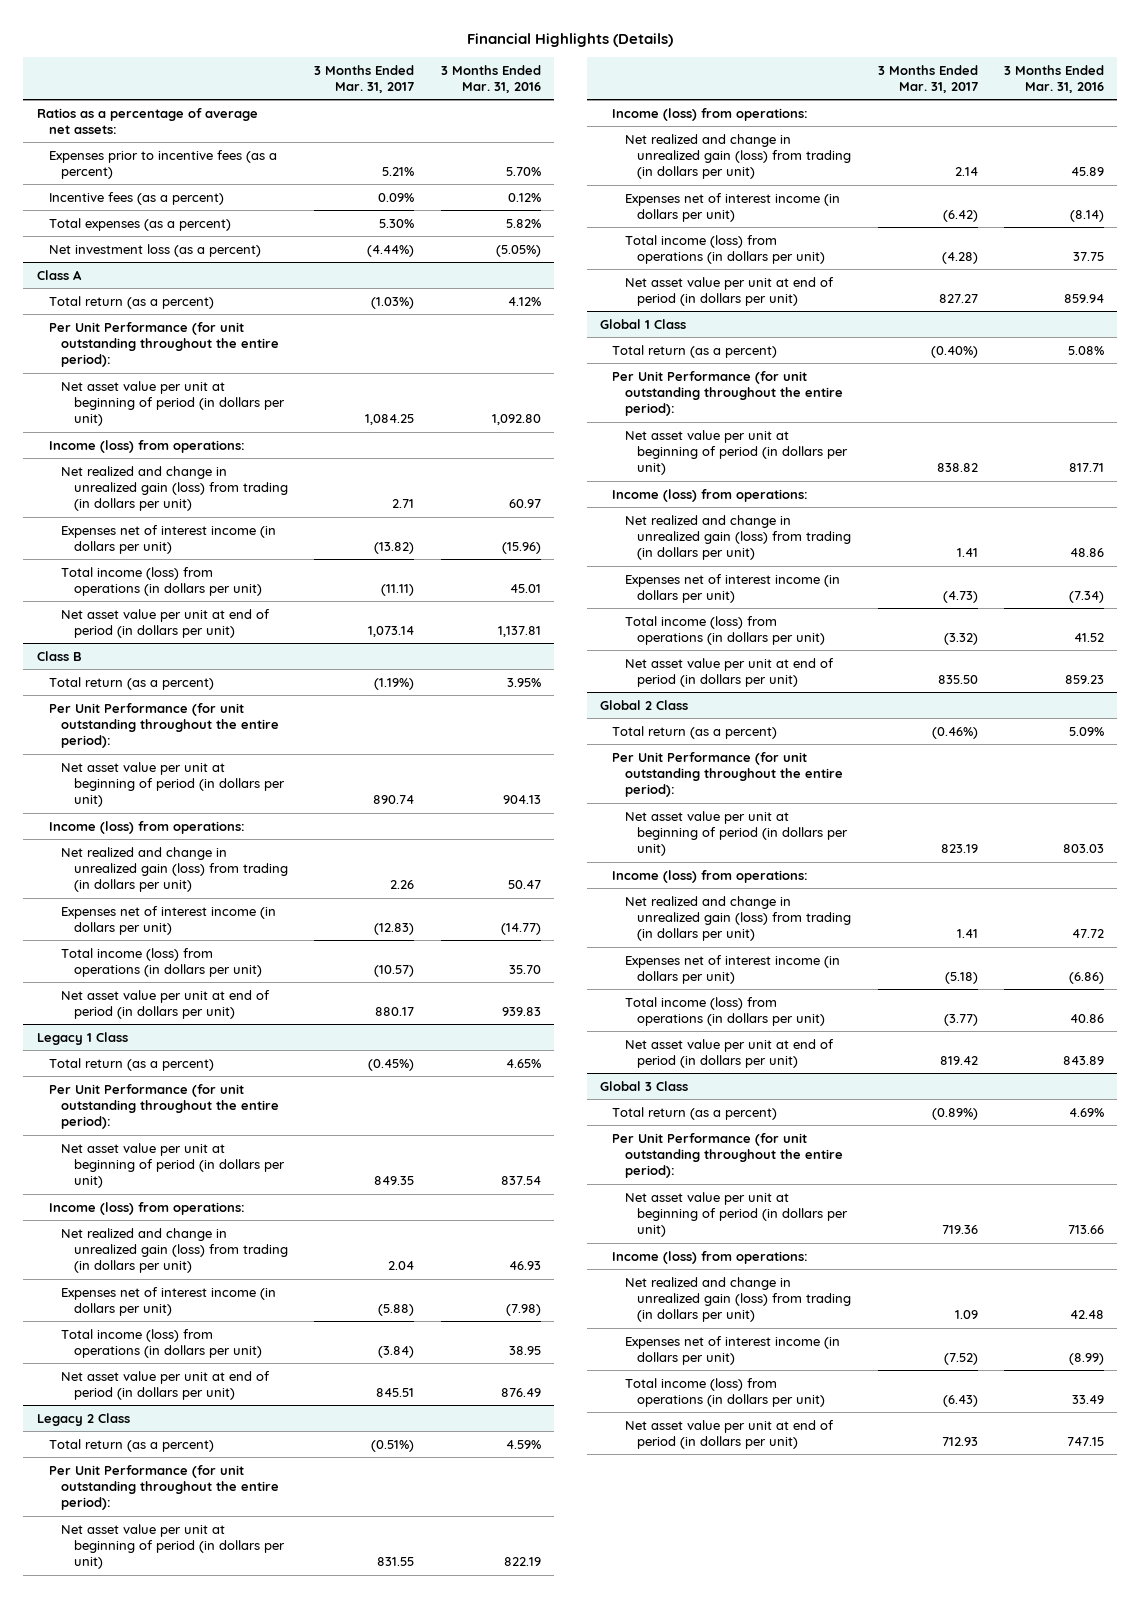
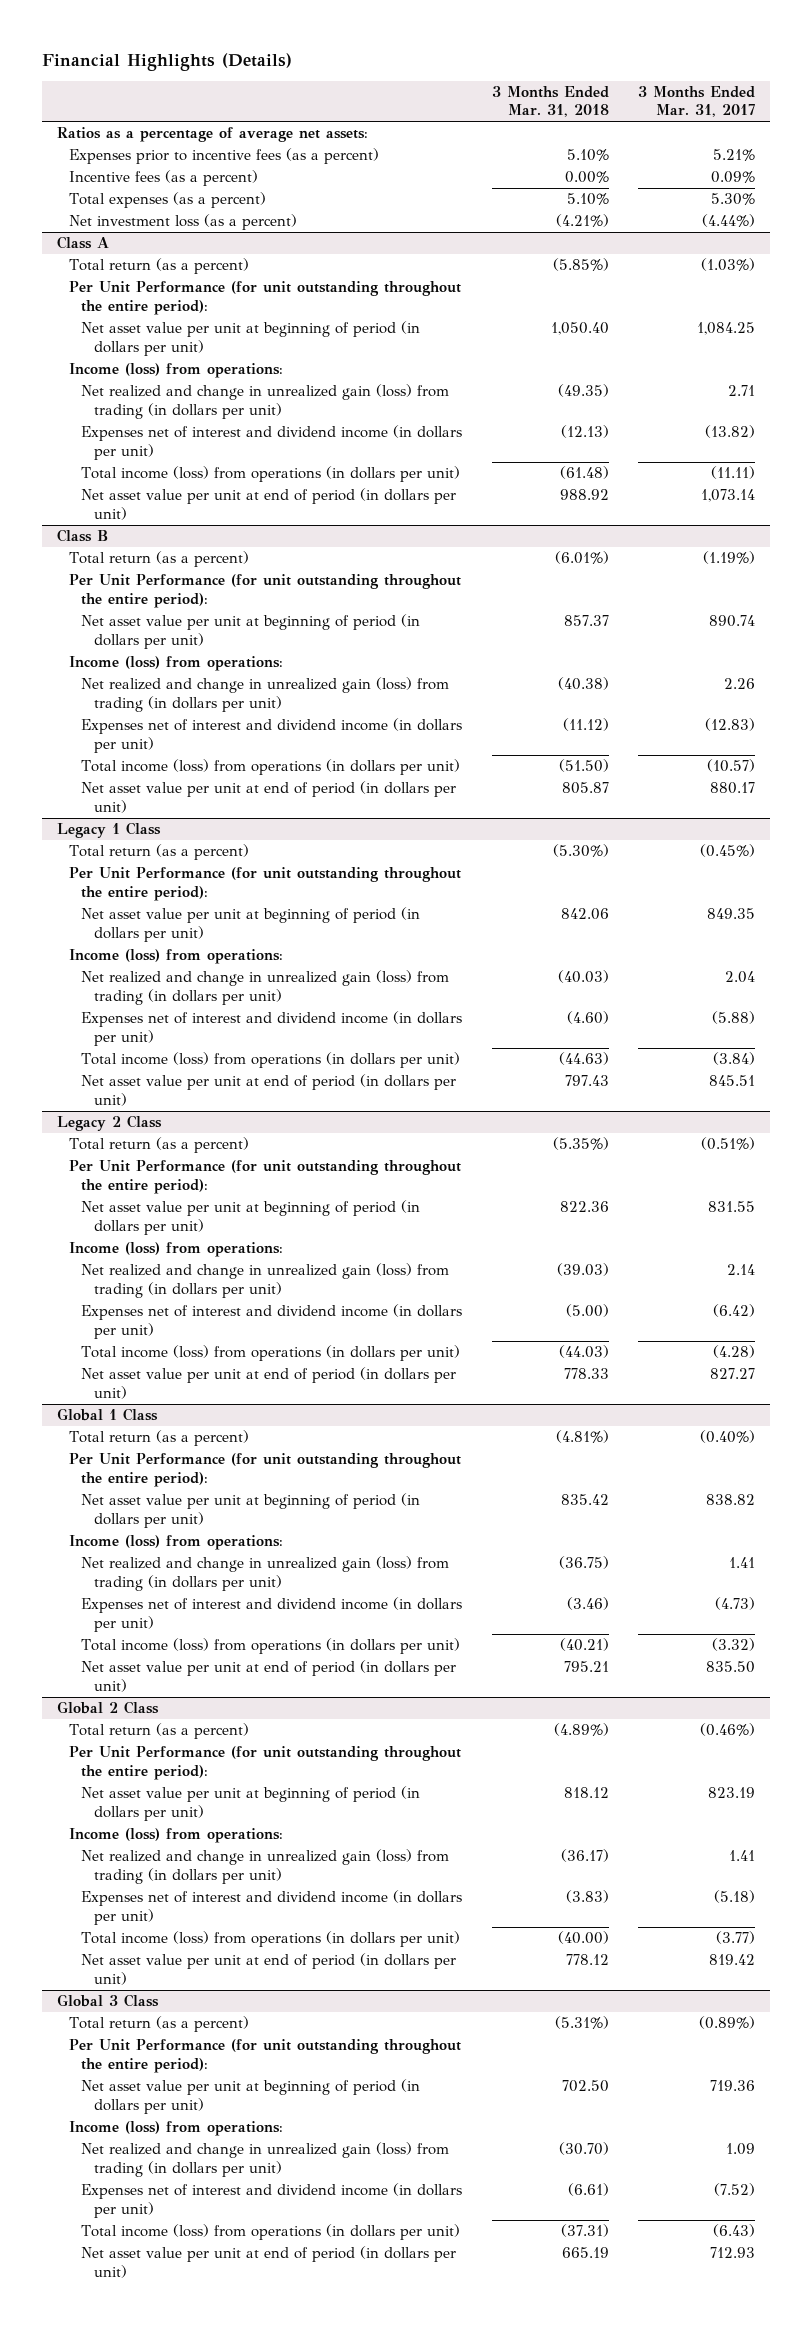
[440,64,541,93] 3 Months Ended Mar. 31, 2016 -> none
none -> [491,86,609,118] 3 Months Ended Mar. 31, 2018
[61,524,277,555] Expenses net of interest income (in dollars per unit) -> [81,425,463,460] Expenses net of interest and dividend income (in dollars per unit)
[61,905,277,936] Expenses net of interest income (in dollars per unit) -> [81,718,463,753] Expenses net of interest and dividend income (in dollars per unit)
[61,1286,277,1317] Expenses net of interest income (in dollars per unit) -> [81,1011,463,1046] Expenses net of interest and dividend income (in dollars per unit)
[624,192,840,223] Expenses net of interest income (in dollars per unit) -> [81,1304,463,1339] Expenses net of interest and dividend income (in dollars per unit)
[624,573,840,604] Expenses net of interest income (in dollars per unit) -> [81,1597,463,1632] Expenses net of interest and dividend income (in dollars per unit)
[624,954,840,985] Expenses net of interest income (in dollars per unit) -> [81,1890,463,1925] Expenses net of interest and dividend income (in dollars per unit)
[624,1335,840,1366] Expenses net of interest income (in dollars per unit) -> [81,2183,463,2218] Expenses net of interest and dividend income (in dollars per unit)

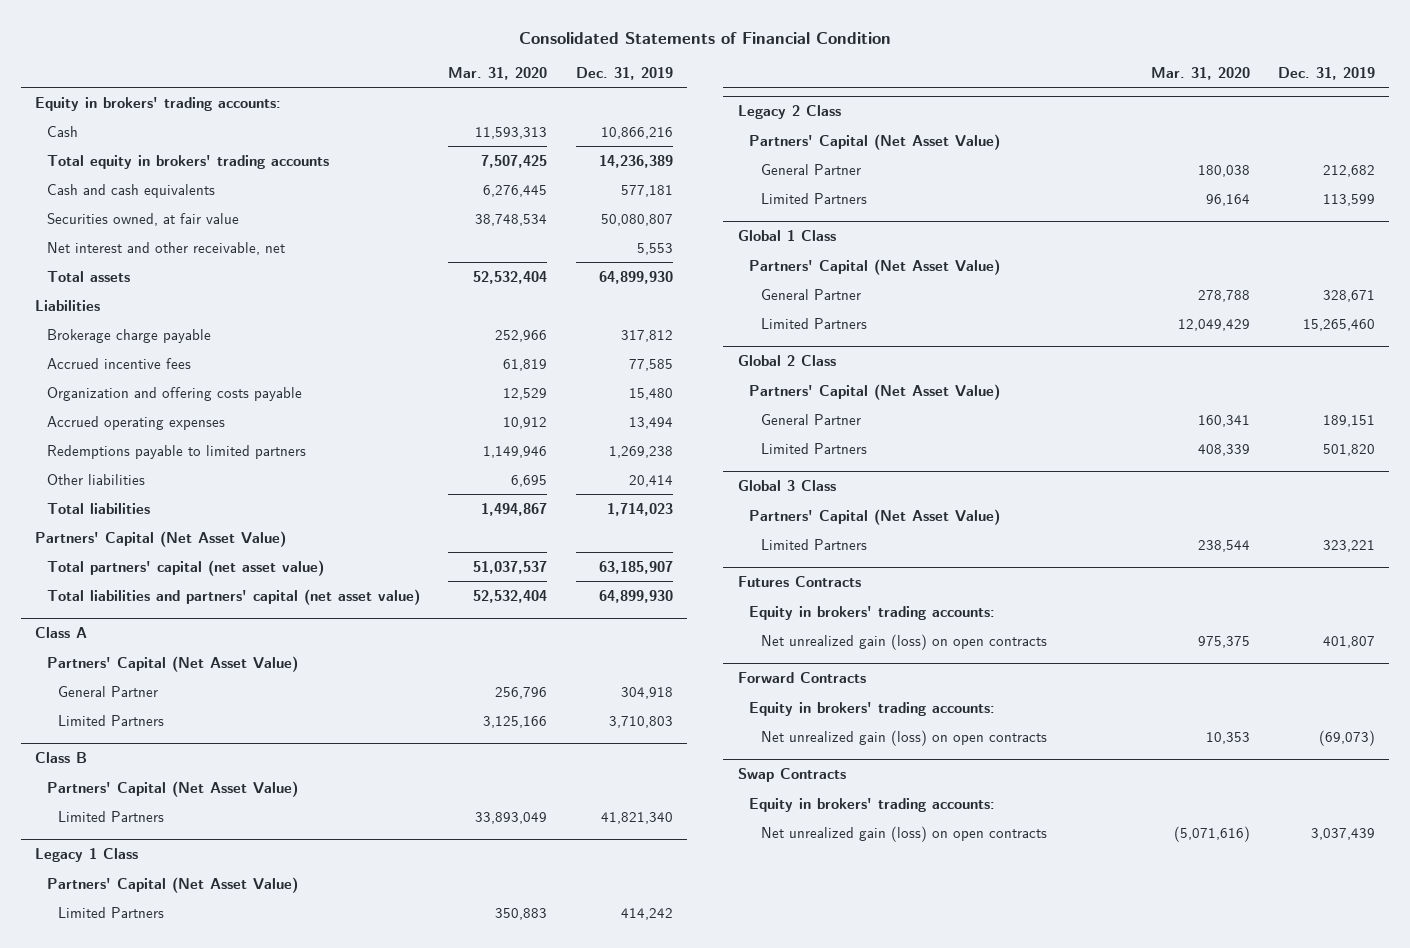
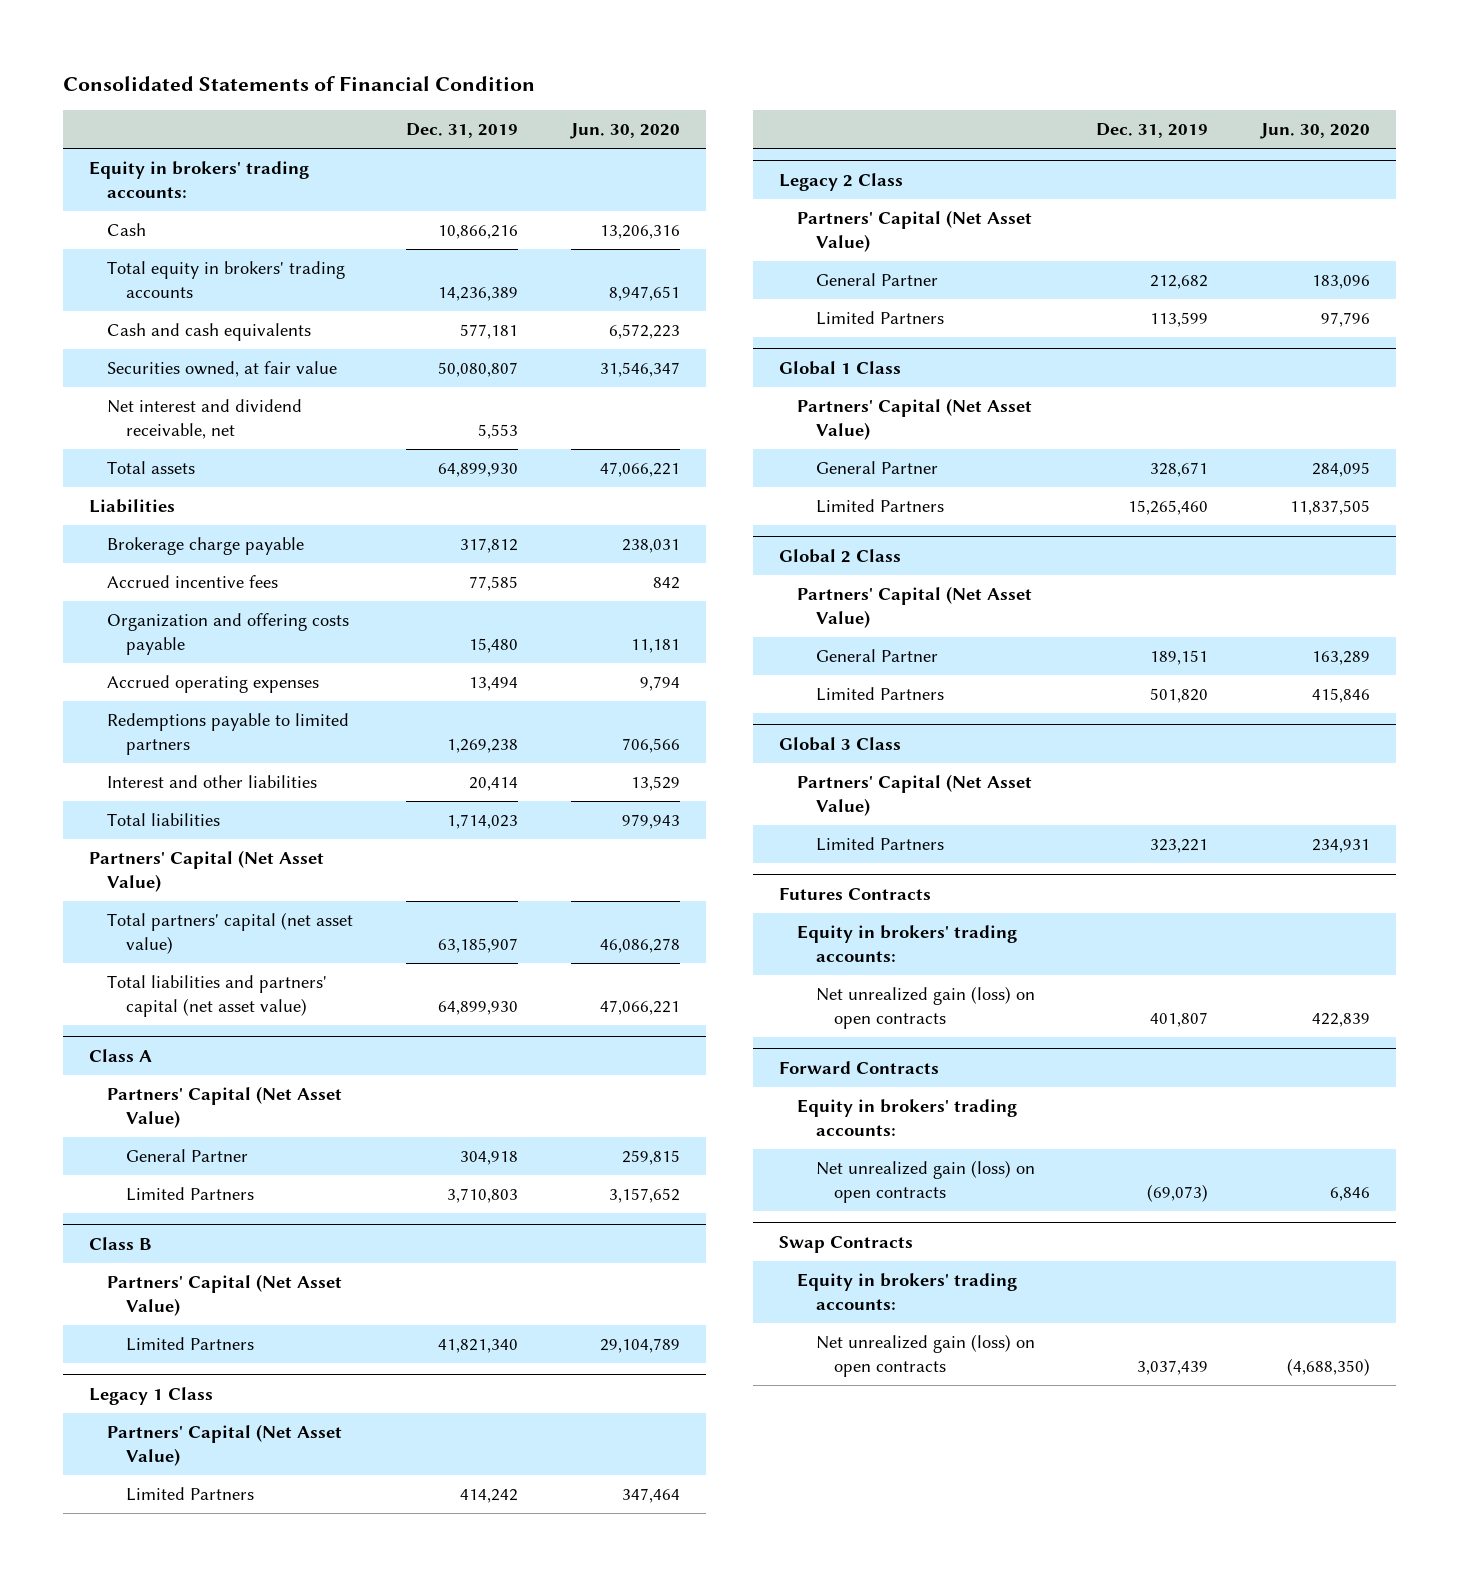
[448,66,548,80] Mar. 31, 2020 -> none
none -> [569,123,680,140] Jun. 30, 2020
[46,241,285,255] Net interest and other receivable, net -> [107,399,303,439] Net interest and dividend receivable, net
[46,473,145,485] Other liabilities -> [107,775,318,789] Interest and other liabilities

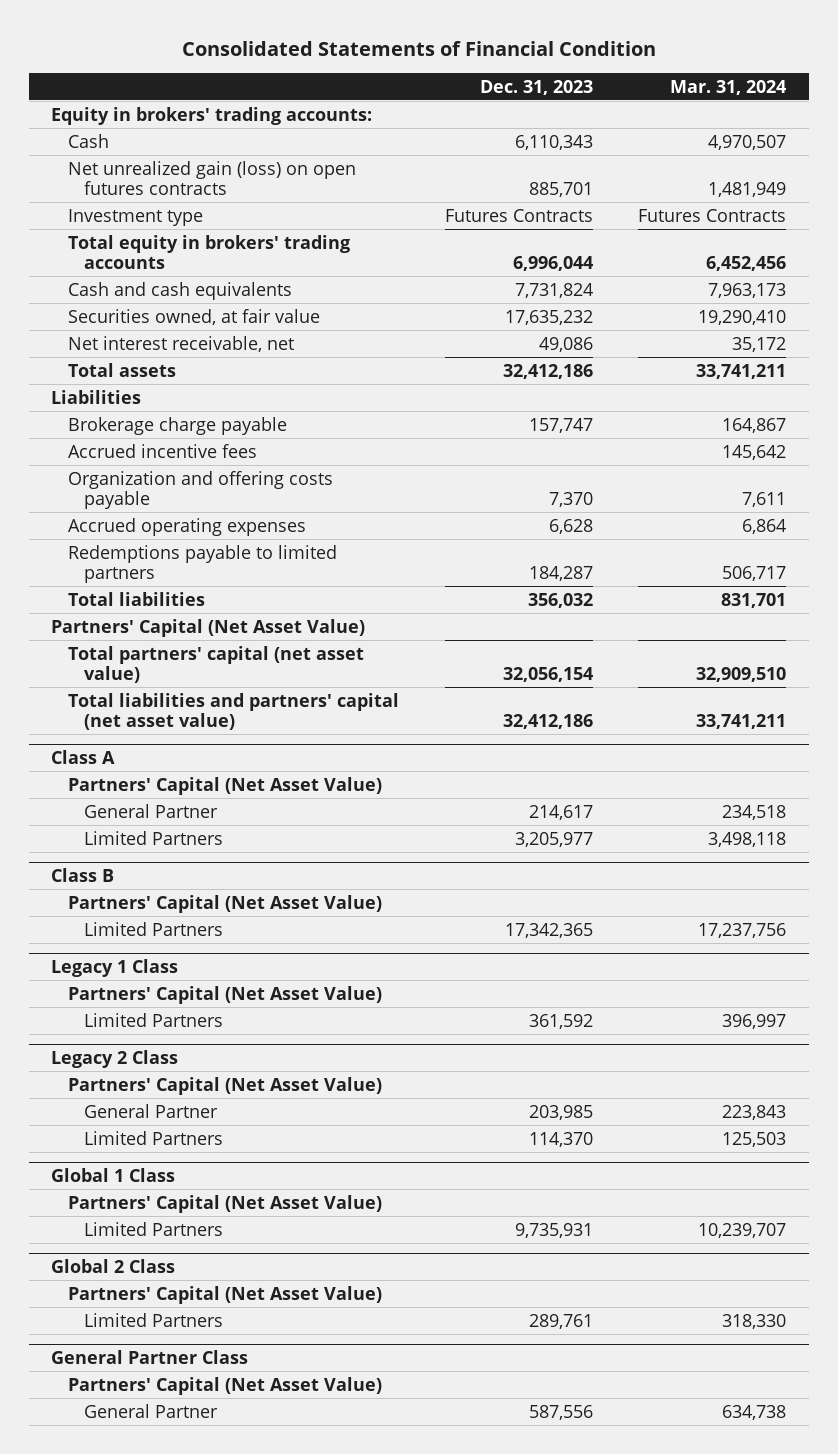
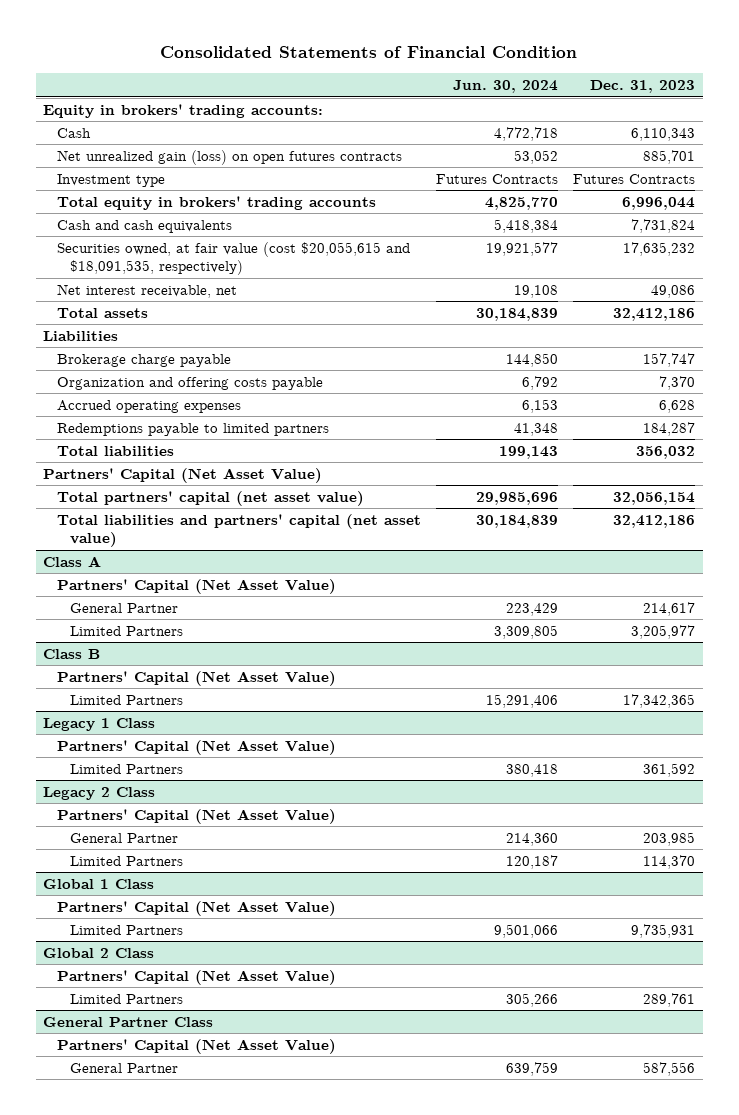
[670,79,787,95] Mar. 31, 2024 -> none
none -> [453,79,559,93] Jun. 30, 2024
[67,308,320,325] Securities owned, at fair value -> [56,241,410,276] Securities owned, at fair value (cost $20,055,615 and $18,091,535, respectively)
[67,443,257,458] Accrued incentive fees -> none

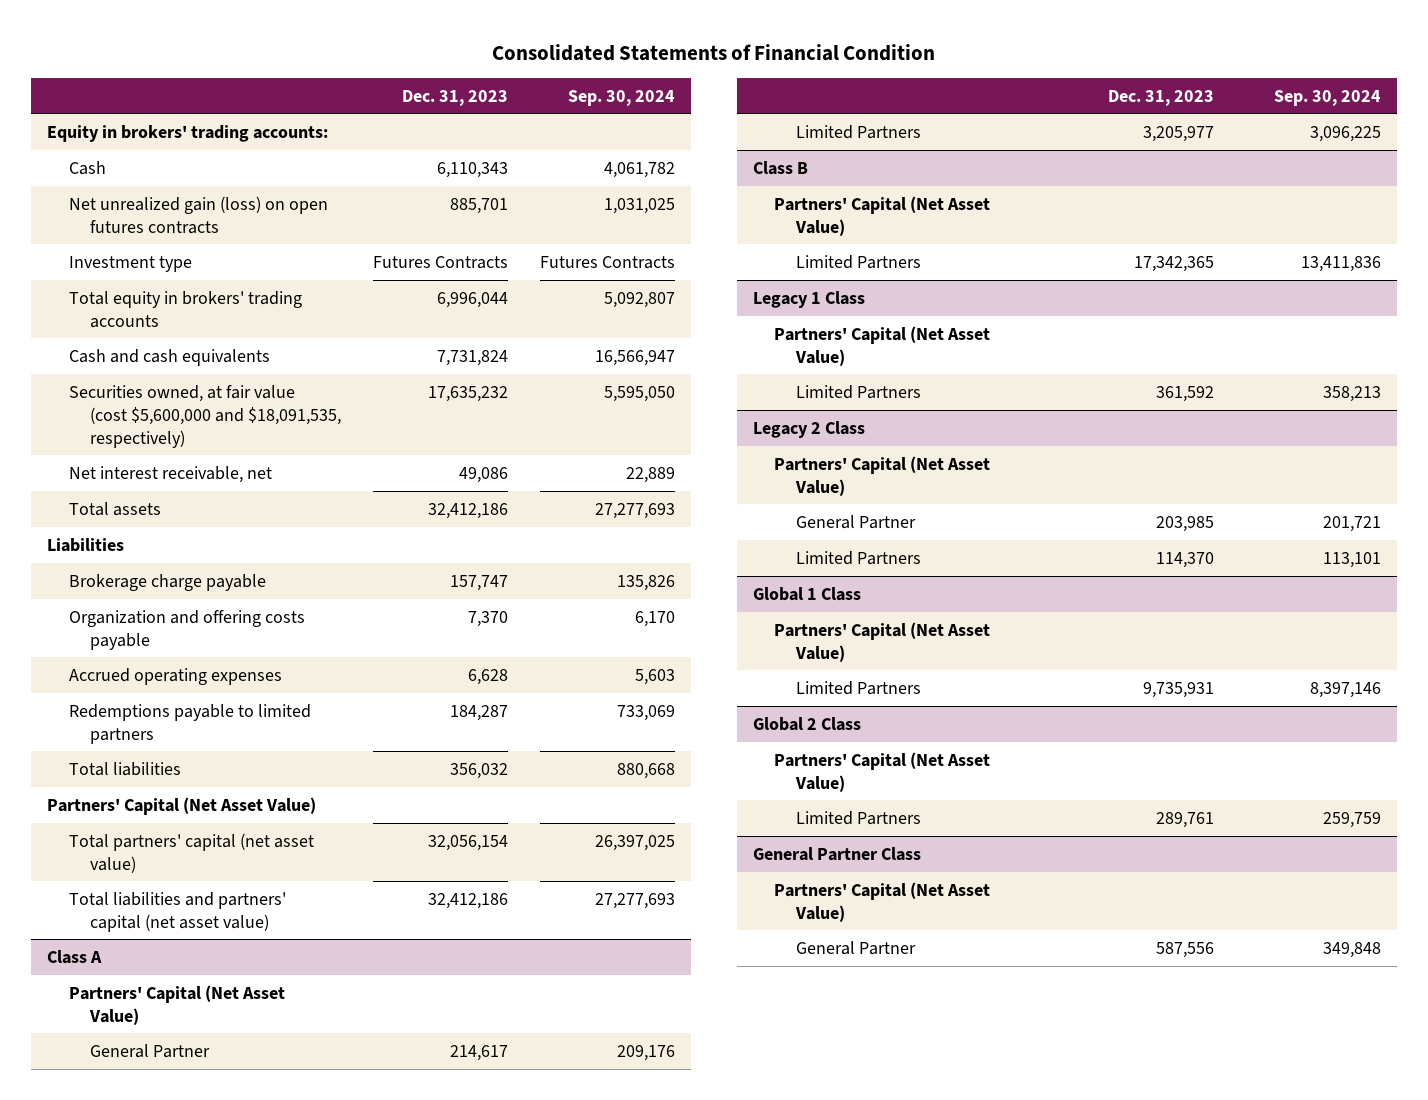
[453,79,559,93] Jun. 30, 2024 -> none
none -> [568,89,676,106] Sep. 30, 2024
[56,241,410,276] Securities owned, at fair value (cost $20,055,615 and $18,091,535, respectively) -> [68,384,342,448] Securities owned, at fair value (cost $5,600,000 and $18,091,535, respectively)

